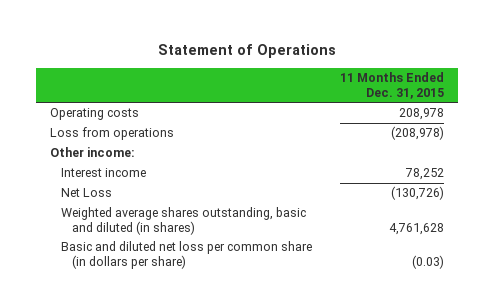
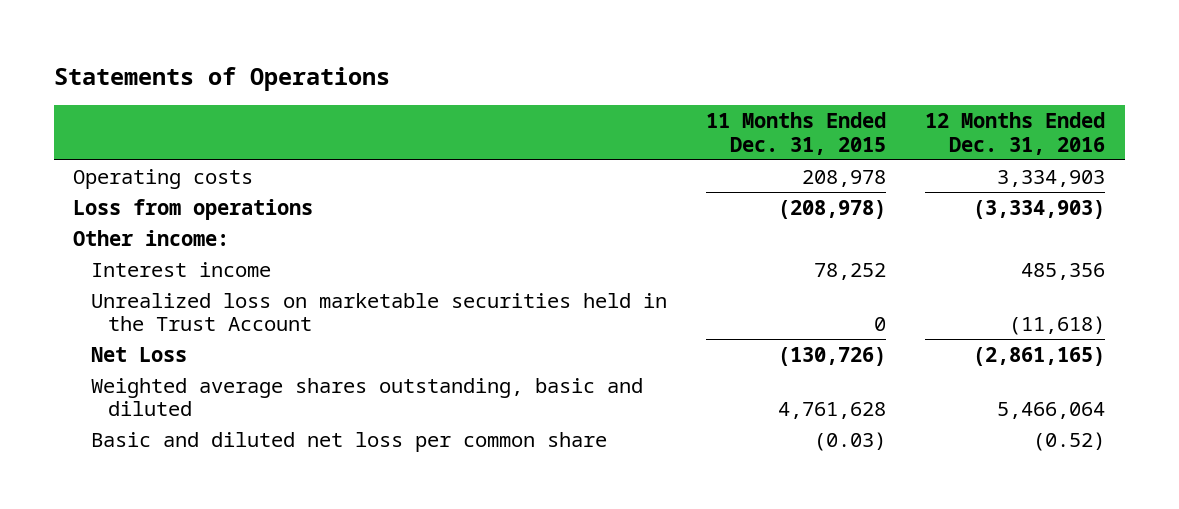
[158,44,337,59] Statement of Operations -> [53,67,390,92] Statements of Operations
none -> [925,112,1106,155] 12 Months Ended Dec. 31, 2016
none -> [90,292,667,332] Unrealized loss on marketable securities held in the Trust Account
[60,207,306,235] Weighted average shares outstanding, basic and diluted (in shares) -> [90,377,643,417] Weighted average shares outstanding, basic and diluted
[60,241,312,269] Basic and diluted net loss per common share (in dollars per share) -> [90,431,607,452] Basic and diluted net loss per common share

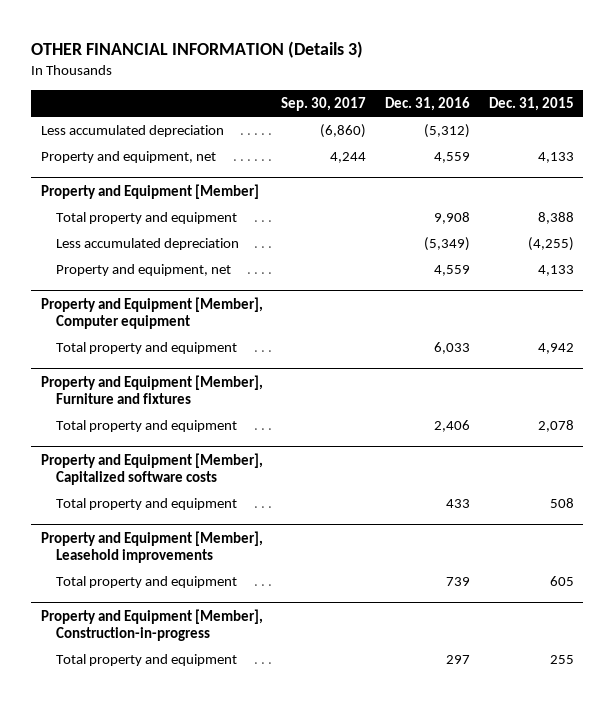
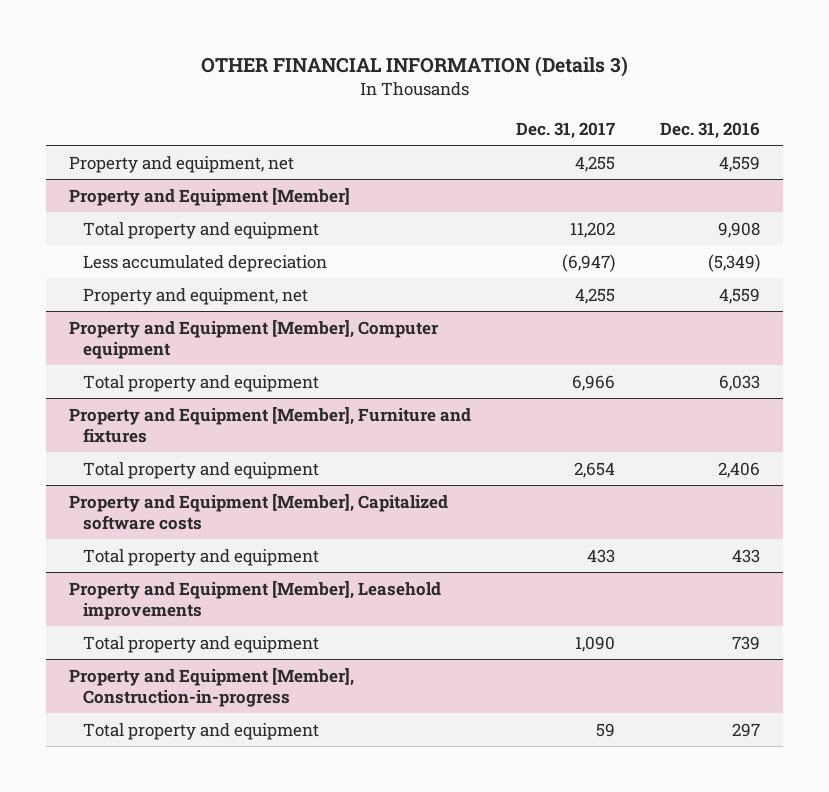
[281,97,367,112] Sep. 30, 2017 -> none
[488,97,574,112] Dec. 31, 2015 -> none
none -> [516,121,616,139] Dec. 31, 2017
[40,124,224,137] Less accumulated depreciation -> none

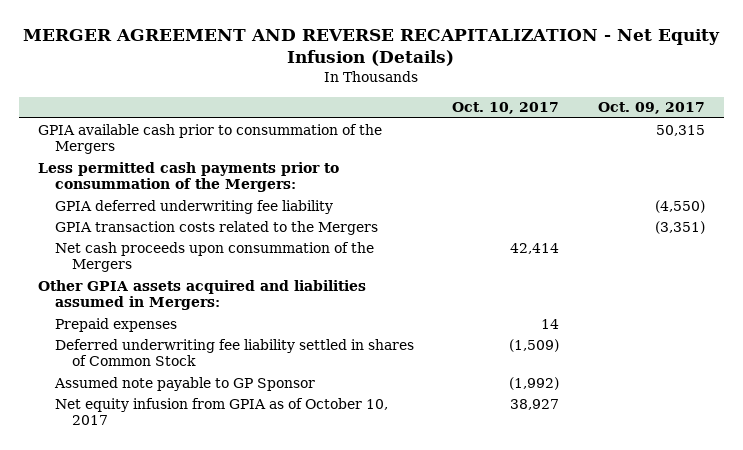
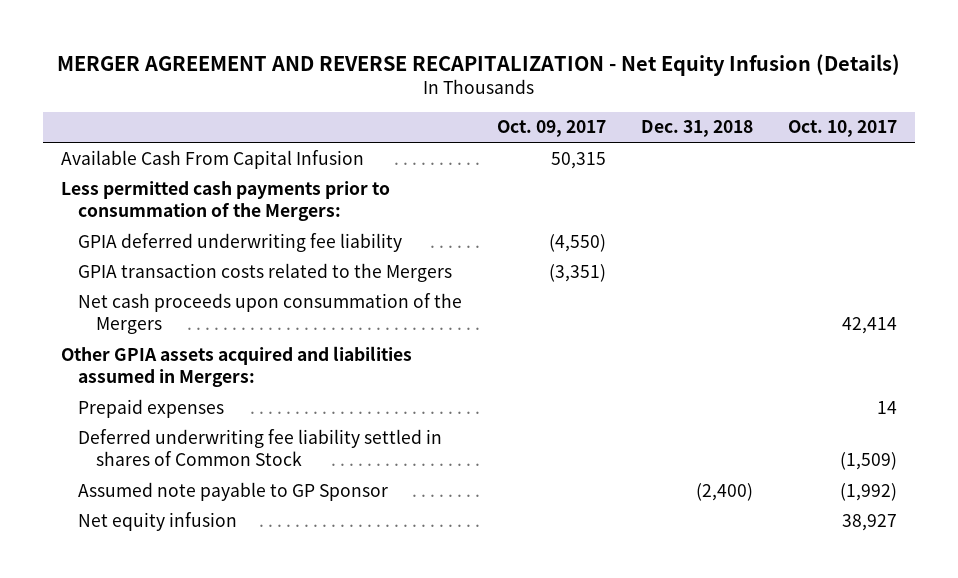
none -> [641,120,754,138] Dec. 31, 2018
[38,123,383,155] GPIA available cash prior to consummation of the Mergers -> [60,149,364,169] Available Cash From Capital Infusion
[55,397,389,426] Net equity infusion from GPIA as of October 10, 2017 -> [78,511,238,531] Net equity infusion

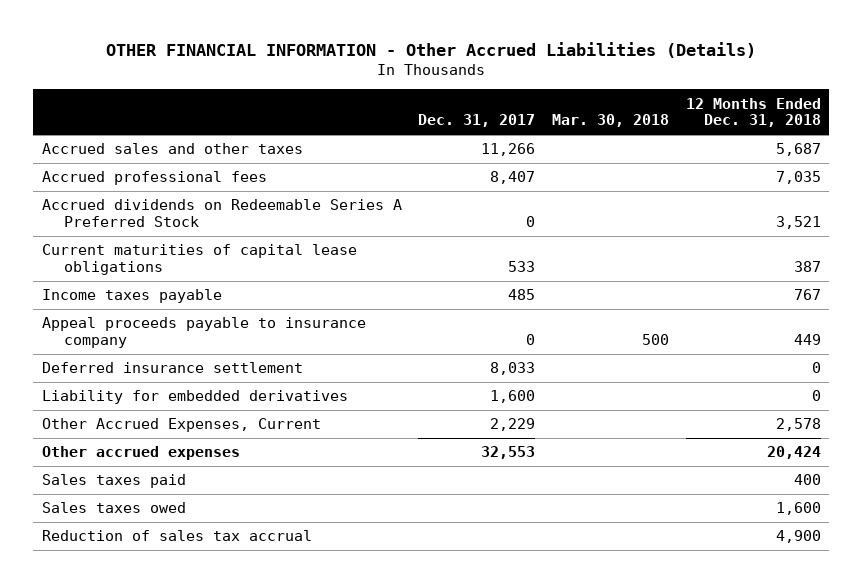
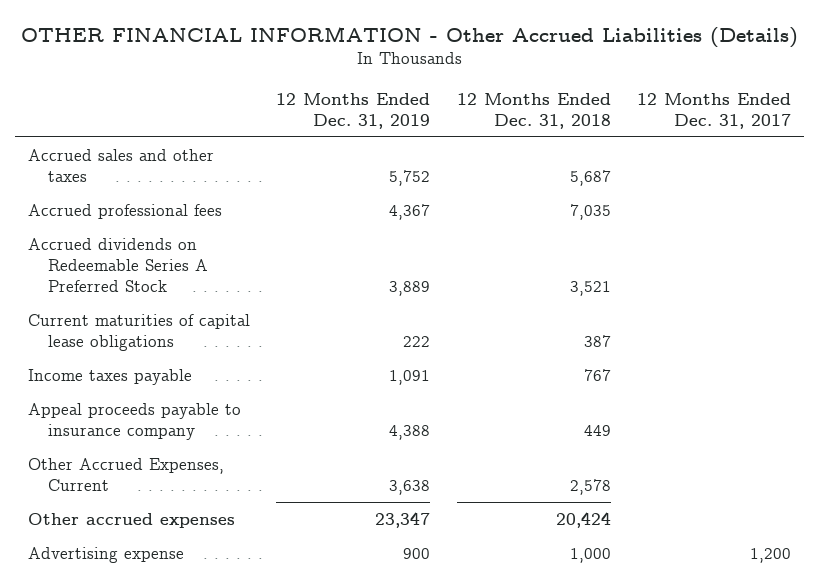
[418,114,536,128] Dec. 31, 2017 -> none
[551,114,669,128] Mar. 30, 2018 -> none
none -> [276,92,431,129] 12 Months Ended Dec. 31, 2019
none -> [637,92,792,129] 12 Months Ended Dec. 31, 2017
[41,362,303,374] Deferred insurance settlement -> none
[41,390,348,405] Liability for embedded derivatives -> none
[41,474,186,489] Sales taxes paid -> none
[41,502,186,514] Sales taxes owed -> none
[41,530,312,542] Reduction of sales tax accrual -> none
none -> [28,547,185,564] Advertising expense

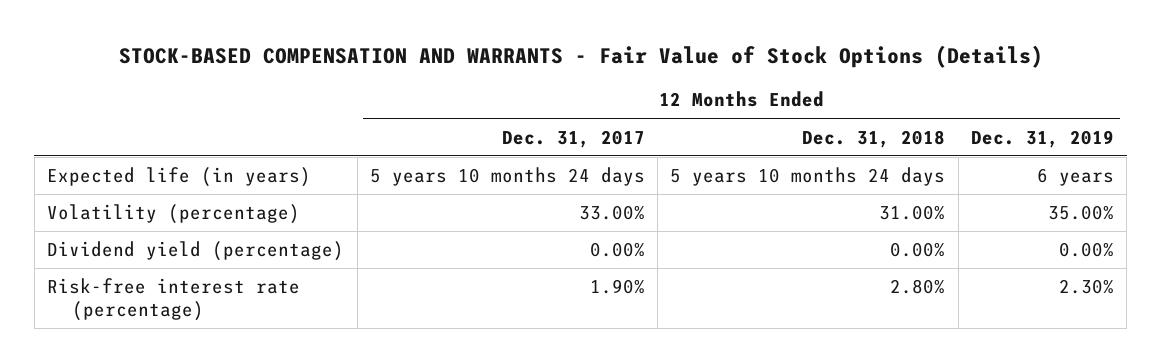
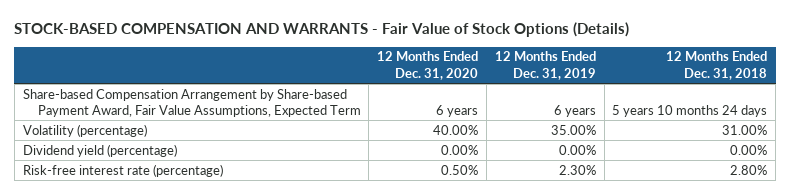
[501,129,645,148] Dec. 31, 2017 -> none
none -> [377,51,479,80] 12 Months Ended Dec. 31, 2020
[47,167,312,188] Expected life (in years) -> [22,88,361,117] Share-based Compensation Arrangement by Share-based Payment Award, Fair Value Assumptions, Expected Term

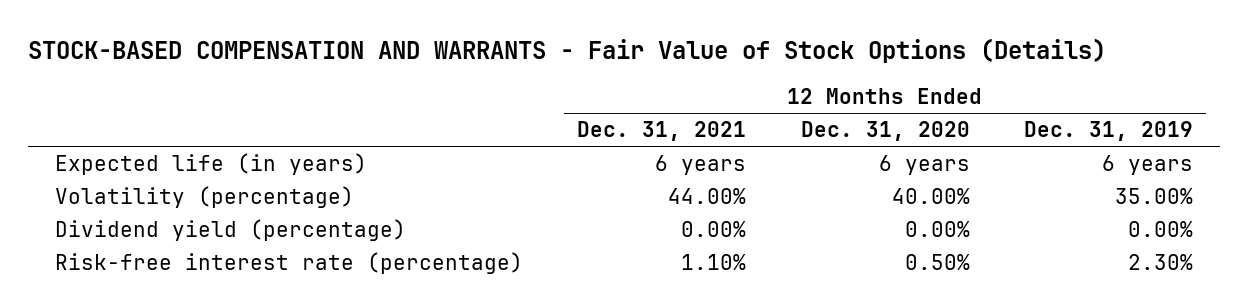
[666,51,768,80] 12 Months Ended Dec. 31, 2018 -> none
none -> [577,121,747,142] Dec. 31, 2021
[22,88,361,117] Share-based Compensation Arrangement by Share-based Payment Award, Fair Value Assumptions, Expected Term -> [55,153,368,176] Expected life (in years)

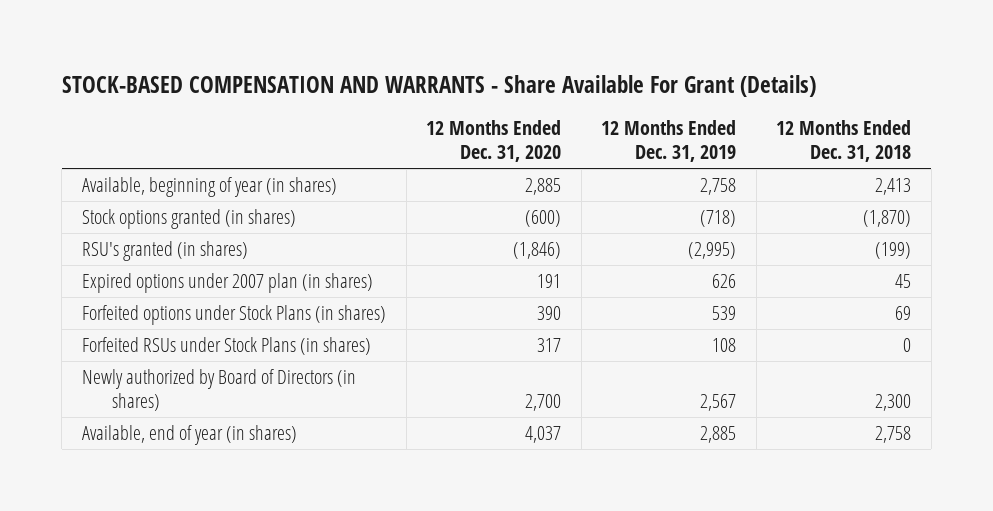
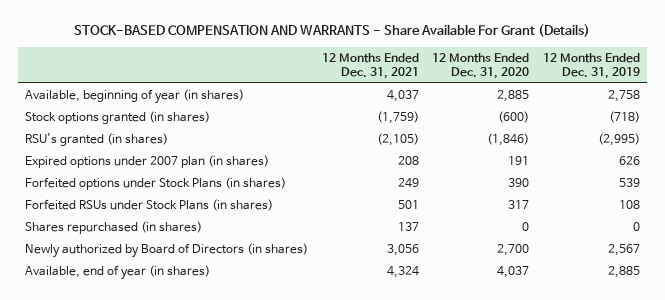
[776,120,912,163] 12 Months Ended Dec. 31, 2018 -> none
none -> [321,52,419,80] 12 Months Ended Dec. 31, 2021
none -> [24,220,202,234] Shares repurchased (in shares)

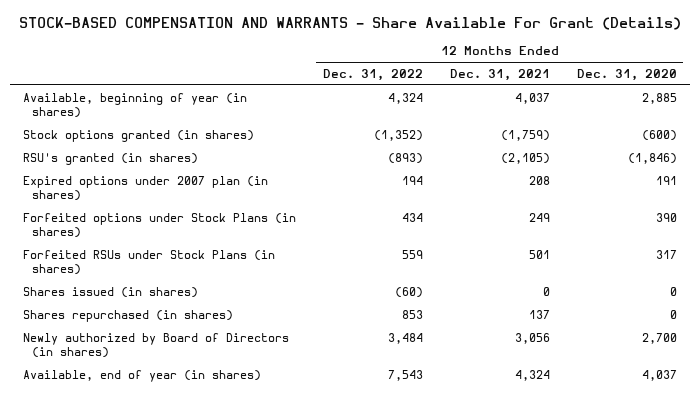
[543,52,641,80] 12 Months Ended Dec. 31, 2019 -> none
none -> [323,68,424,81] Dec. 31, 2022
none -> [23,286,199,298] Shares issued (in shares)

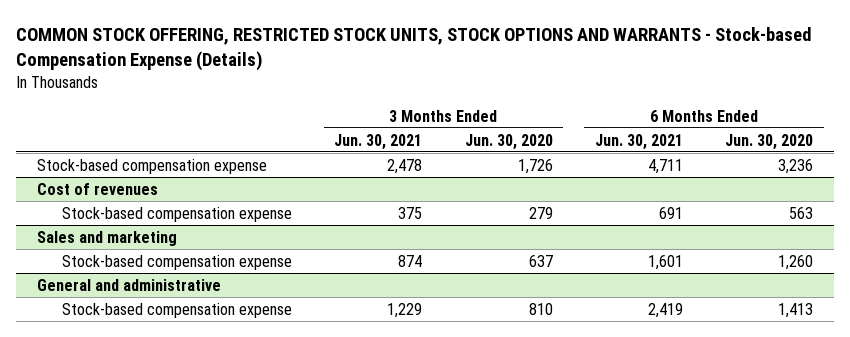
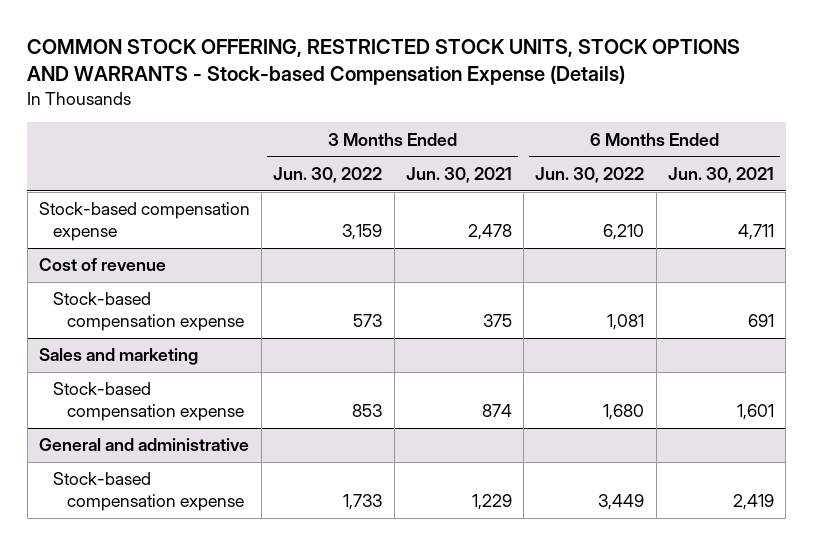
[464,133,553,150] Jun. 30, 2020 -> none
[725,133,814,150] Jun. 30, 2020 -> none
none -> [273,166,383,183] Jun. 30, 2022
none -> [535,166,645,183] Jun. 30, 2022
[37,182,159,195] Cost of revenues -> [38,258,166,272] Cost of revenue

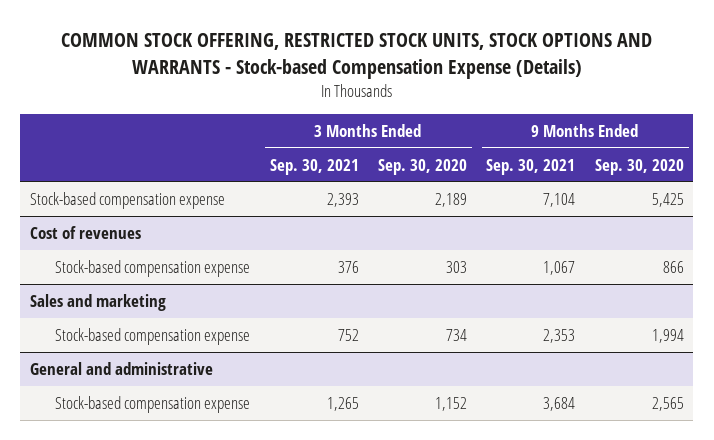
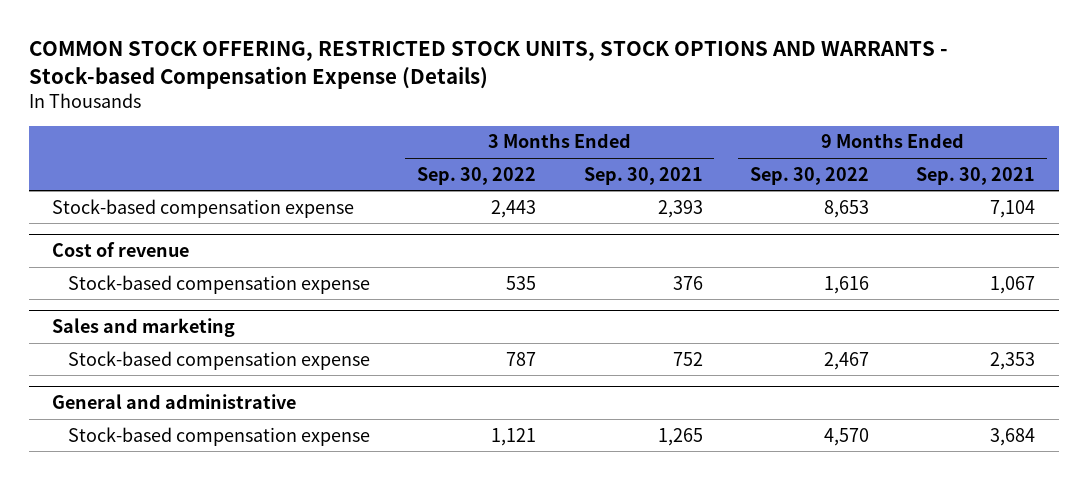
[377,158,467,175] Sep. 30, 2020 -> none
[594,158,684,175] Sep. 30, 2020 -> none
none -> [417,166,537,185] Sep. 30, 2022
none -> [749,166,869,185] Sep. 30, 2022
[29,225,141,239] Cost of revenues -> [52,241,190,257] Cost of revenue

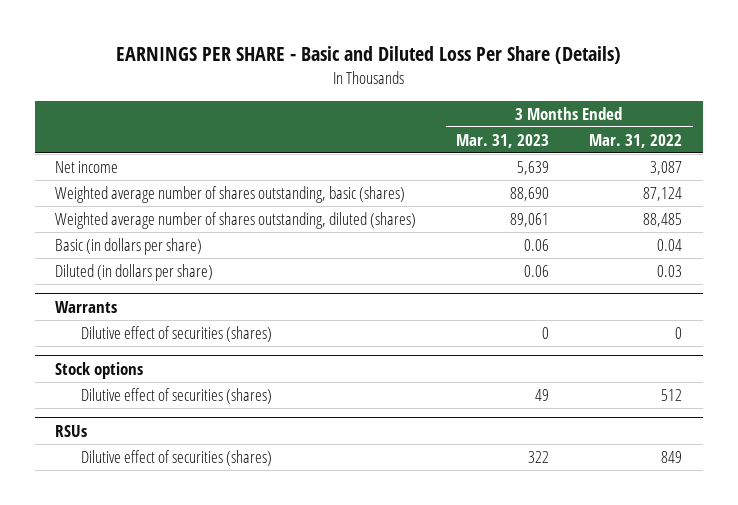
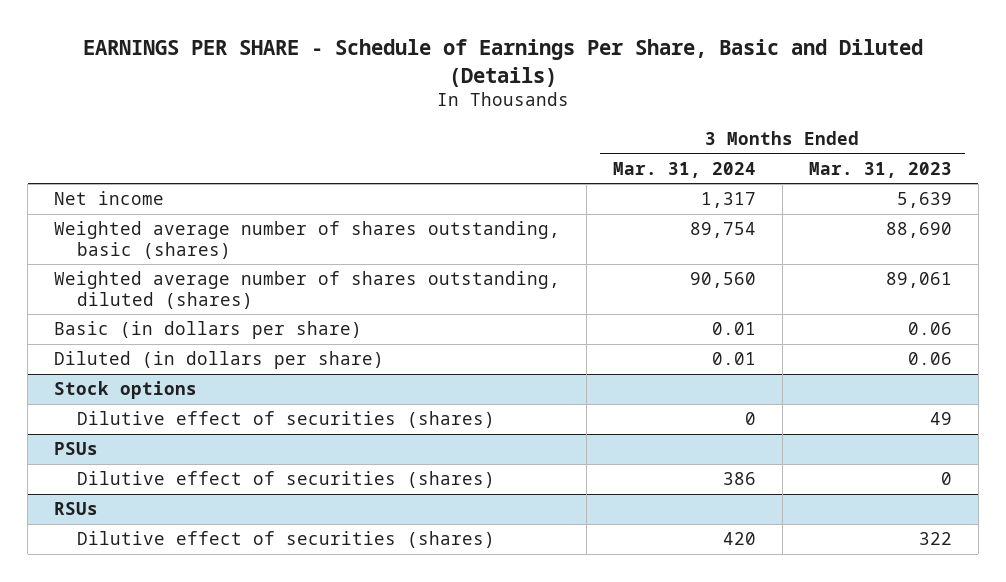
[115,46,621,65] EARNINGS PER SHARE - Basic and Diluted Loss Per Share (Details) -> [83,39,924,87] EARNINGS PER SHARE - Schedule of Earnings Per Share, Basic and Diluted (Details)
[589,133,683,148] Mar. 31, 2022 -> none
none -> [613,161,757,178] Mar. 31, 2024
[55,300,118,313] Warrants -> none
[81,326,273,343] Dilutive effect of securities (shares) -> none
none -> [54,442,99,456] PSUs
none -> [76,471,495,489] Dilutive effect of securities (shares)

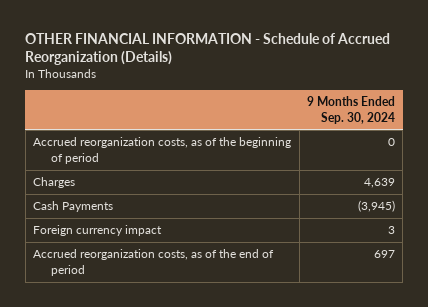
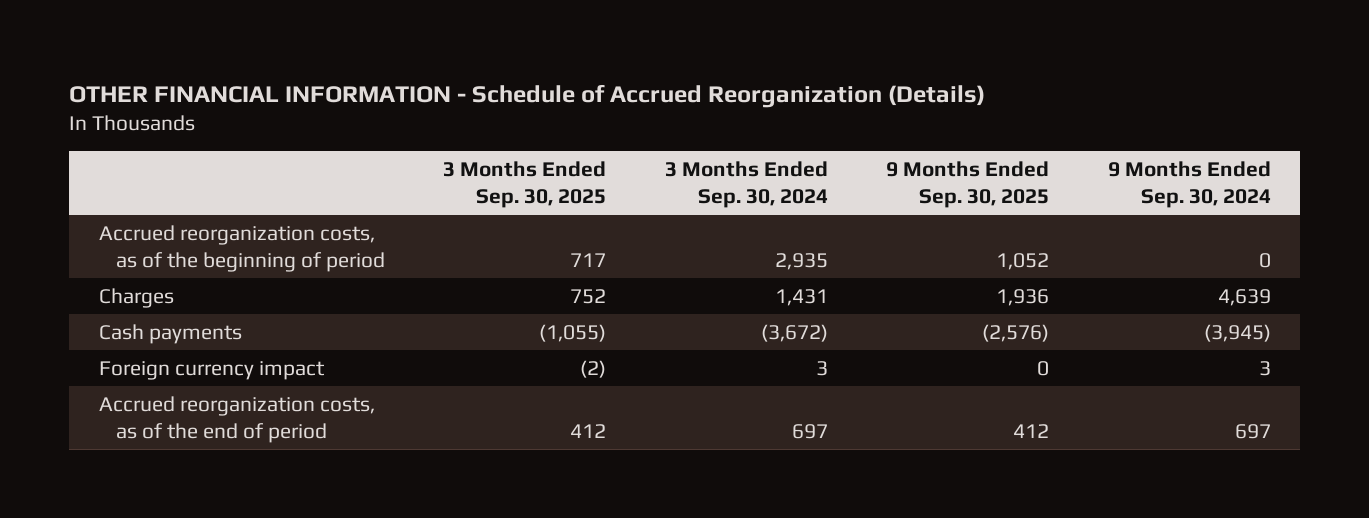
none -> [443,161,607,208] 3 Months Ended Sep. 30, 2025
none -> [664,161,828,208] 3 Months Ended Sep. 30, 2024
none -> [886,161,1050,208] 9 Months Ended Sep. 30, 2025
[33,201,114,213] Cash Payments -> [98,323,242,344] Cash payments

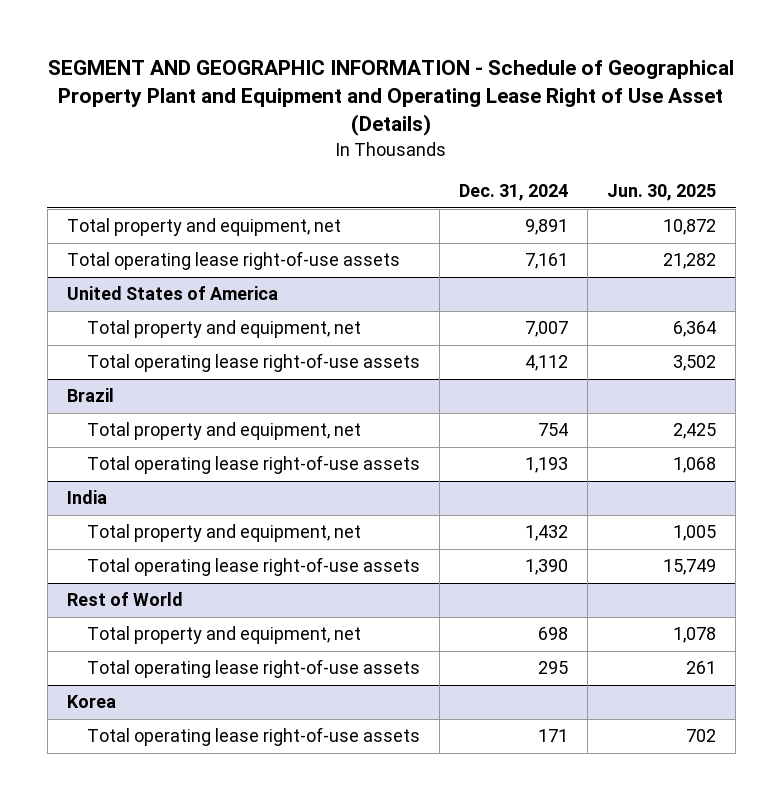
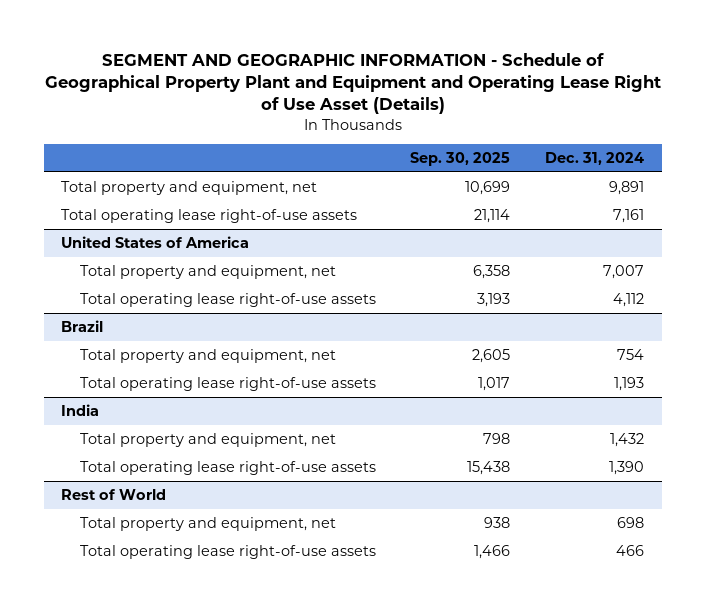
[607,184,717,202] Jun. 30, 2025 -> none
none -> [410,151,511,166] Sep. 30, 2025
[66,695,116,709] Korea -> none
[86,727,420,747] Total operating lease right-of-use assets -> none
[537,661,568,675] 295 -> [616,544,645,556] 466

